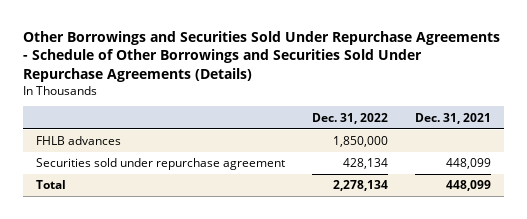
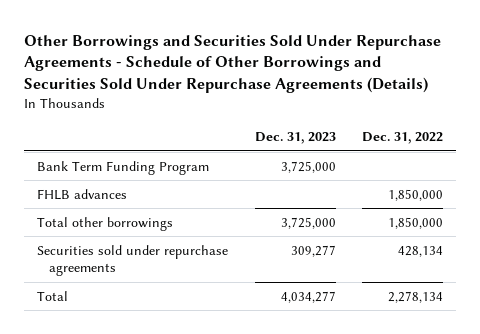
[414,112,491,124] Dec. 31, 2021 -> none
none -> [254,131,336,144] Dec. 31, 2023
none -> [37,160,210,175] Bank Term Funding Program
none -> [37,216,174,231] Total other borrowings
[36,158,286,171] Securities sold under repurchase agreement -> [37,244,229,277] Securities sold under repurchase agreements

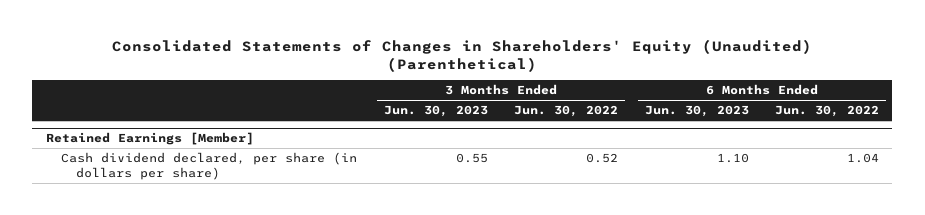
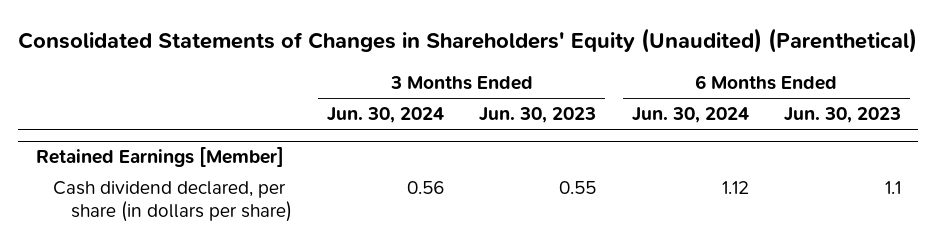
[514,105,619,118] Jun. 30, 2022 -> none
[774,105,879,118] Jun. 30, 2022 -> none
none -> [327,107,445,124] Jun. 30, 2024
none -> [631,107,749,124] Jun. 30, 2024
[716,153,749,164] 1.10 -> [884,181,901,195] 1.1

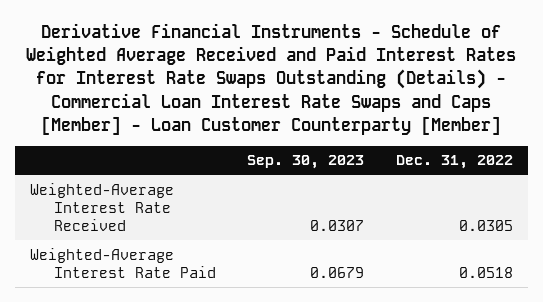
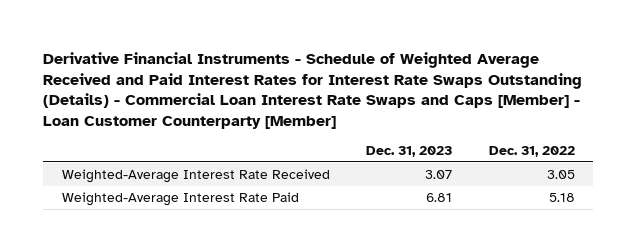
[247,155,365,170] Sep. 30, 2023 -> none
none -> [366,146,453,158] Dec. 31, 2023
[458,219,513,231] 0.0305 -> [546,169,575,179] 3.05
[458,266,513,278] 0.0518 -> [548,192,575,202] 5.18

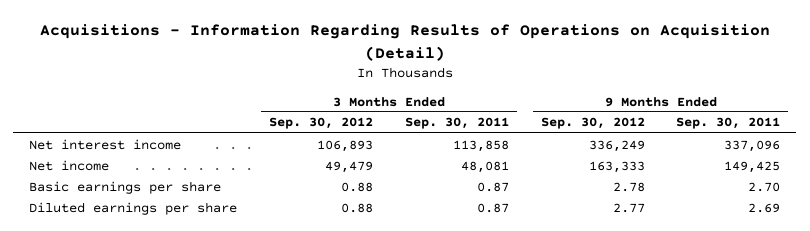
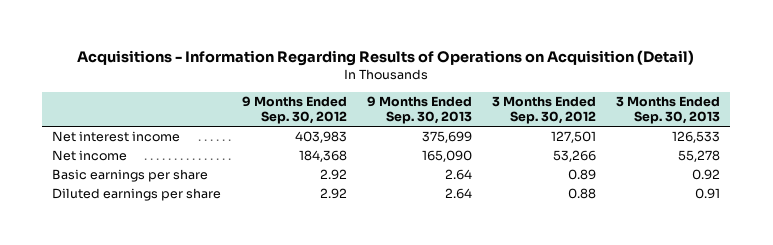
[404,117,509,130] Sep. 30, 2011 -> none
[676,117,781,130] Sep. 30, 2011 -> none
none -> [366,95,472,125] 9 Months Ended Sep. 30, 2013
none -> [616,95,721,125] 3 Months Ended Sep. 30, 2013
[317,139,374,152] 106,893 -> [551,131,597,144] 127,501
[588,139,645,152] 336,249 -> [294,131,347,144] 403,983
[325,160,374,173] 49,479 -> [553,150,597,163] 53,266
[588,160,645,173] 163,333 -> [298,150,347,163] 184,368
[341,181,374,192] 0.88 -> [568,169,597,181] 0.89
[612,181,645,192] 2.78 -> [319,169,347,181] 2.92
[612,202,645,213] 2.77 -> [319,188,347,200] 2.92

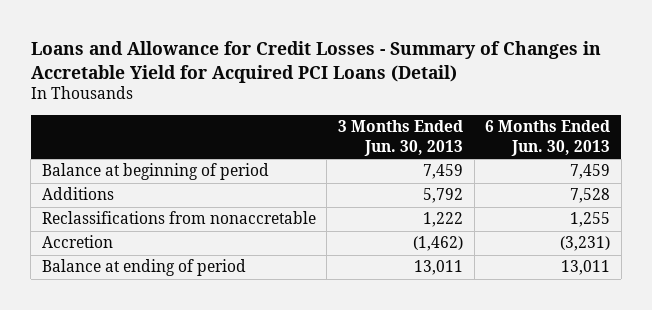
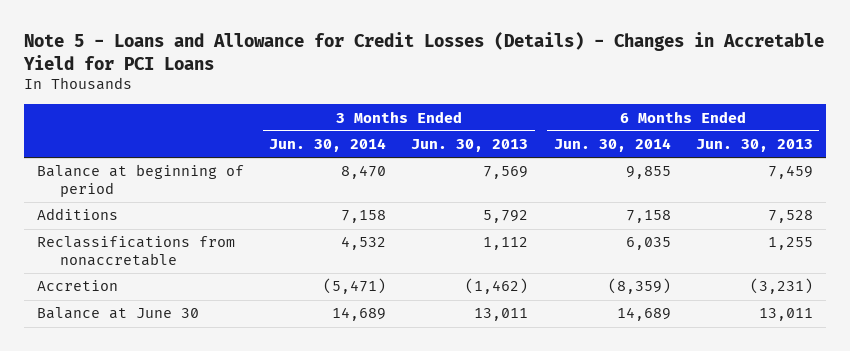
[30,40,601,83] Loans and Allowance for Credit Losses - Summary of Changes in Accretable Yield for Acquired PCI Loans (Detail) -> [22,31,824,70] Note 5 - Loans and Allowance for Credit Losses (Details) - Changes in Accretable Yield for PCI Loans
none -> [268,138,386,153] Jun. 30, 2014
none -> [553,138,671,153] Jun. 30, 2014
[423,164,464,180] 7,459 -> [483,166,529,180] 7,569
[423,212,464,228] 1,222 -> [483,237,529,251] 1,112
[41,259,246,277] Balance at ending of period -> [36,307,199,320] Balance at June 30

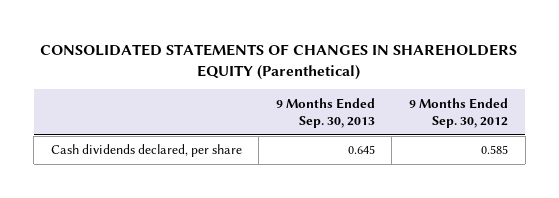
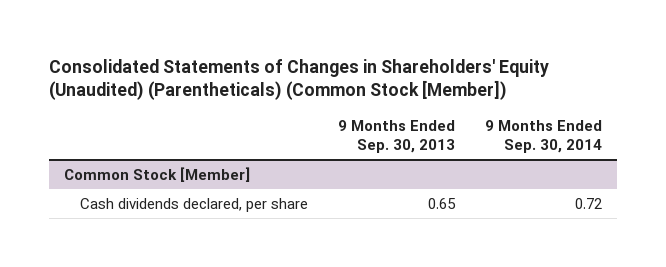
[40,43,518,80] CONSOLIDATED STATEMENTS OF CHANGES IN SHAREHOLDERS EQUITY (Parenthetical) -> [49,58,550,101] Consolidated Statements of Changes in Shareholders' Equity (Unaudited) (Parentheticals) (Common Stock [Member])
[408,97,508,129] 9 Months Ended Sep. 30, 2012 -> none
none -> [484,120,602,154] 9 Months Ended Sep. 30, 2014
none -> [64,166,251,182] Common Stock [Member]
[347,145,375,155] 0.645 -> [427,197,456,209] 0.65

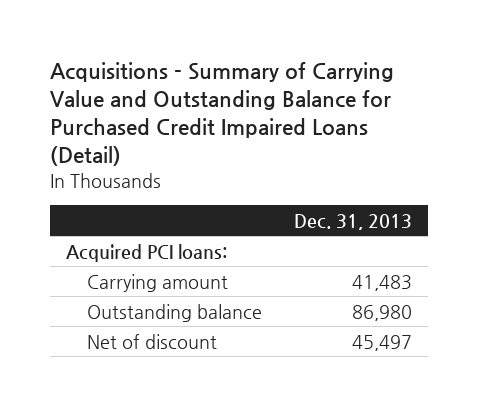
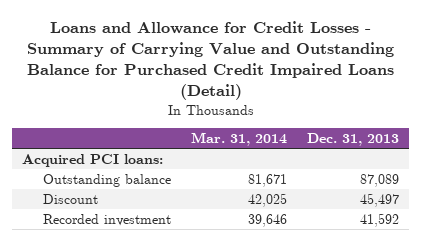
[49,61,394,167] Acquisitions - Summary of Carrying Value and Outstanding Balance for Purchased Credit Impaired Loans (Detail) -> [26,21,394,101] Loans and Allowance for Credit Losses - Summary of Carrying Value and Outstanding Balance for Purchased Credit Impaired Loans (Detail)
none -> [190,131,287,146] Mar. 31, 2014
[87,273,229,292] Carrying amount -> none
[352,304,413,321] 86,980 -> [359,173,399,187] 87,089
[87,333,218,349] Net of discount -> [42,193,98,204] Discount
none -> [42,213,171,226] Recorded investment

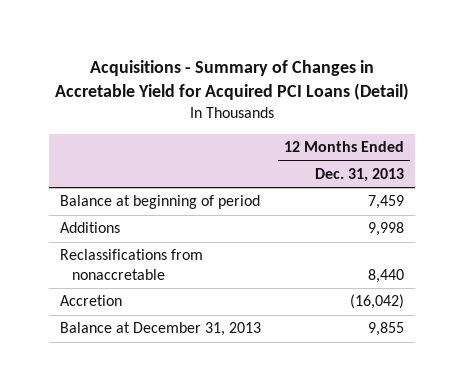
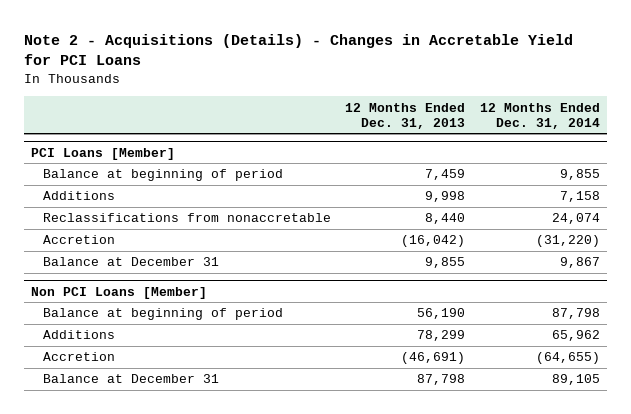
[55,60,410,101] Acquisitions - Summary of Changes in Accretable Yield for Acquired PCI Loans (Detail) -> [24,33,574,66] Note 2 - Acquisitions (Details) - Changes in Accretable Yield for PCI Loans
none -> [479,102,600,129] 12 Months Ended Dec. 31, 2014
none -> [31,147,176,160] PCI Loans [Member]
[60,322,262,337] Balance at December 31, 2013 -> [42,257,219,267] Balance at December 31
none -> [31,286,208,299] Non PCI Loans [Member]
none -> [42,308,283,321] Balance at beginning of period
none -> [42,330,115,340] Additions
none -> [42,352,115,362] Accretion
none -> [42,374,219,384] Balance at December 31

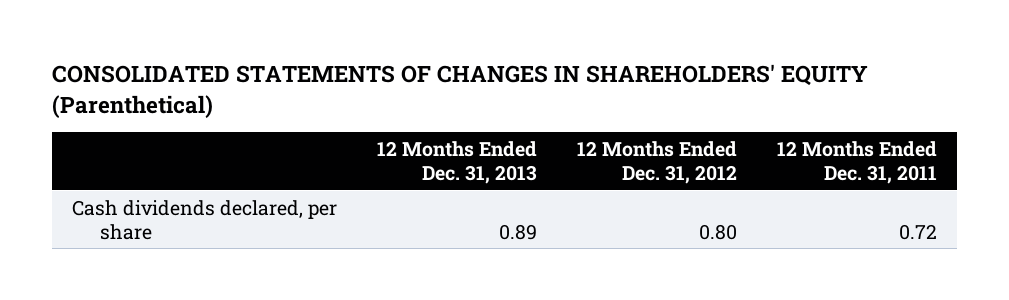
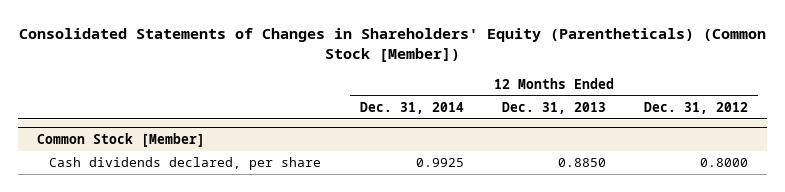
[52,64,869,118] CONSOLIDATED STATEMENTS OF CHANGES IN SHAREHOLDERS' EQUITY (Parenthetical) -> [18,27,766,63] Consolidated Statements of Changes in Shareholders' Equity (Parentheticals) (Common Stock [Member])
[777,140,938,184] 12 Months Ended Dec. 31, 2011 -> none
none -> [359,101,464,114] Dec. 31, 2014
none -> [37,133,206,148] Common Stock [Member]
[499,223,538,240] 0.89 -> [557,158,606,168] 0.8850
[699,223,738,240] 0.80 -> [699,158,748,168] 0.8000

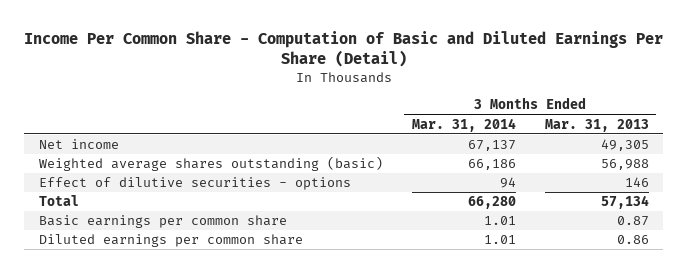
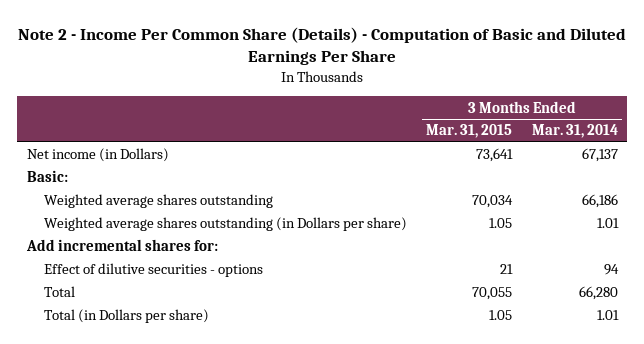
[23,31,663,68] Income Per Common Share - Computation of Basic and Diluted Earnings Per Share (Detail) -> [18,26,627,66] Note 2 - Income Per Common Share (Details) - Computation of Basic and Diluted Earnings Per Share
[544,118,649,132] Mar. 31, 2013 -> none
none -> [426,124,513,139] Mar. 31, 2015
[38,139,119,150] Net income -> [26,148,169,163] Net income (in Dollars)
none -> [26,170,68,183] Basic:
[38,156,383,172] Weighted average shares outstanding (basic) -> [44,194,274,209] Weighted average shares outstanding
none -> [44,217,408,232] Weighted average shares outstanding (in Dollars per share)
none -> [25,239,218,252] Add incremental shares for:
[38,215,287,229] Basic earnings per common share -> none
[38,234,303,248] Diluted earnings per common share -> [44,309,210,324] Total (in Dollars per share)

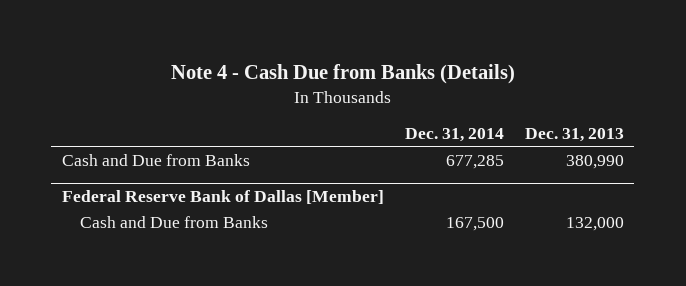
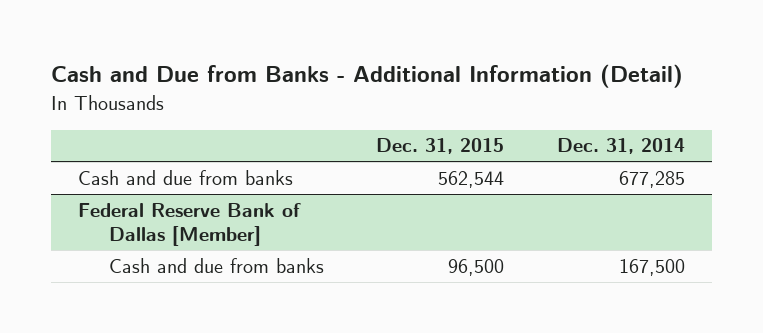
[170,63,515,84] Note 4 - Cash Due from Banks (Details) -> [51,64,684,89] Cash and Due from Banks - Additional Information (Detail)
[524,128,624,143] Dec. 31, 2013 -> none
none -> [376,138,505,155] Dec. 31, 2015
[61,153,250,166] Cash and Due from Banks -> [77,169,293,185] Cash and due from banks
[79,215,268,228] Cash and Due from Banks -> [108,257,324,273] Cash and due from banks

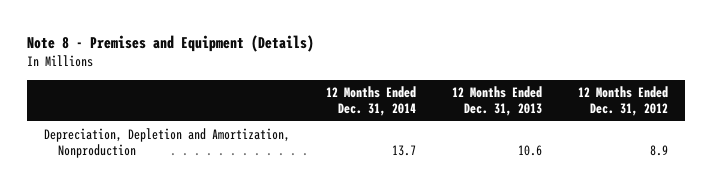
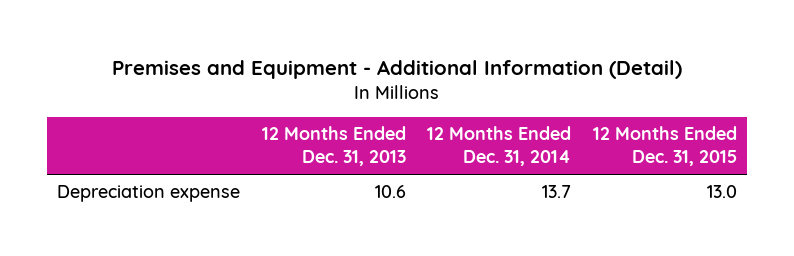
[26,34,314,52] Note 8 - Premises and Equipment (Details) -> [112,59,683,79] Premises and Equipment - Additional Information (Detail)
[577,86,668,116] 12 Months Ended Dec. 31, 2012 -> none
none -> [592,126,737,167] 12 Months Ended Dec. 31, 2015
[44,128,291,159] Depreciation, Depletion and Amortization, Nonproduction -> [57,185,241,203] Depreciation expense

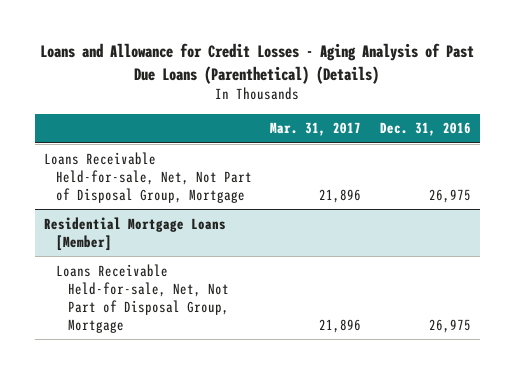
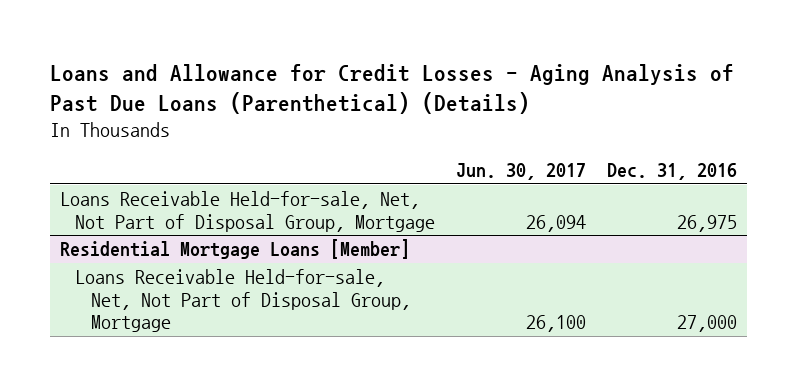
[270,122,362,137] Mar. 31, 2017 -> none
none -> [456,162,587,180] Jun. 30, 2017
[428,318,471,333] 26,975 -> [676,315,737,333] 27,000

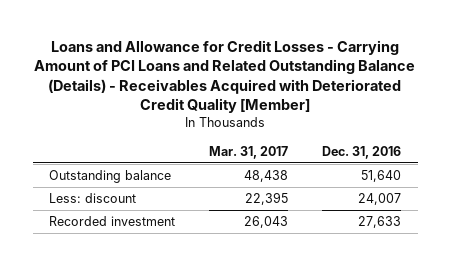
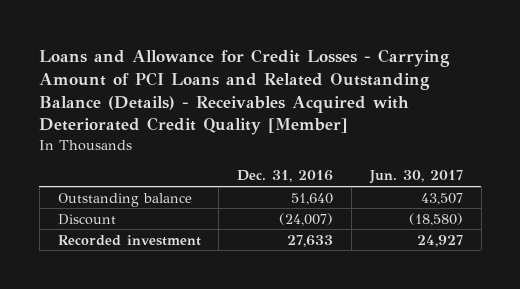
[209,145,289,159] Mar. 31, 2017 -> none
none -> [368,170,463,185] Jun. 30, 2017
[49,193,137,204] Less: discount -> [57,213,116,225] Discount
[357,193,401,206] 24,007 -> [279,212,334,226] (24,007)

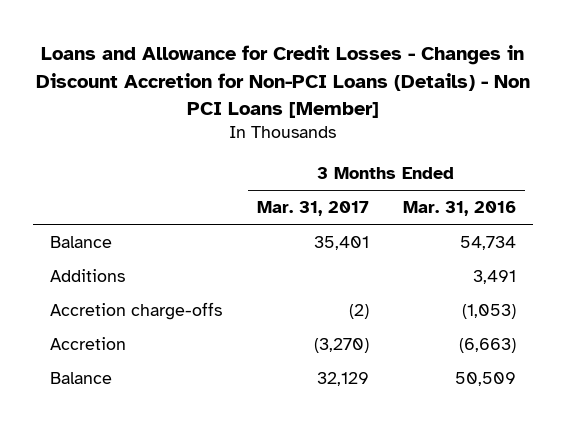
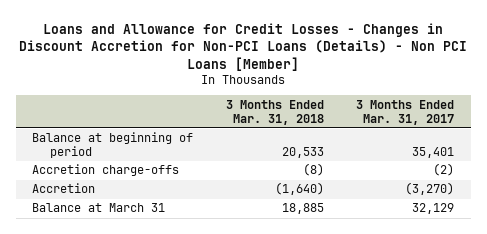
[403,201,517,217] Mar. 31, 2016 -> none
none -> [225,99,324,125] 3 Months Ended Mar. 31, 2018
[50,269,126,283] Additions -> none
[50,236,113,249] Balance -> [32,132,194,159] Balance at beginning of period
[50,372,113,385] Balance -> [32,203,166,213] Balance at March 31

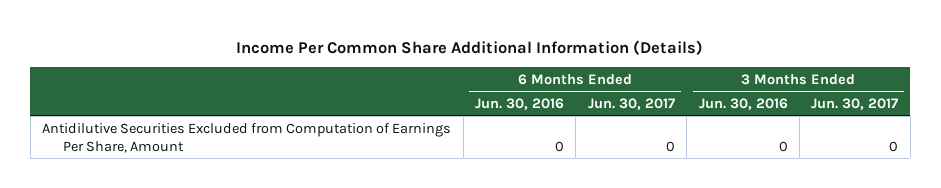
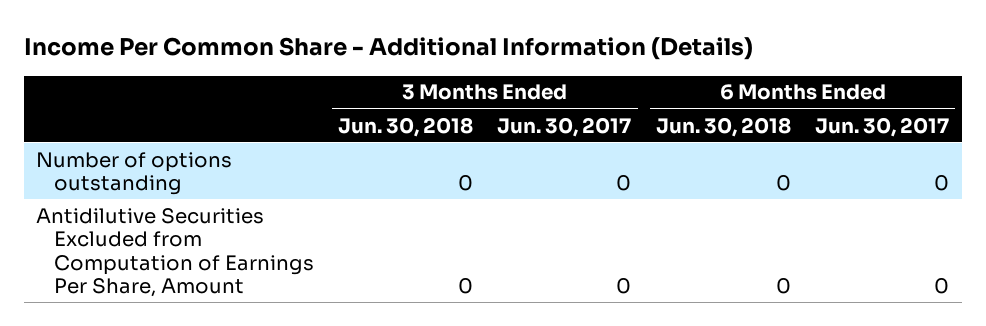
[236,39,704,55] Income Per Common Share Additional Information (Details) -> [24,37,754,61] Income Per Common Share - Additional Information (Details)
[475,97,565,110] Jun. 30, 2016 -> none
[698,97,788,110] Jun. 30, 2016 -> none
none -> [338,116,474,137] Jun. 30, 2018
none -> [655,116,791,137] Jun. 30, 2018
none -> [36,151,233,196] Number of options outstanding

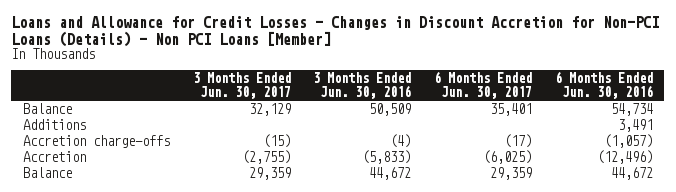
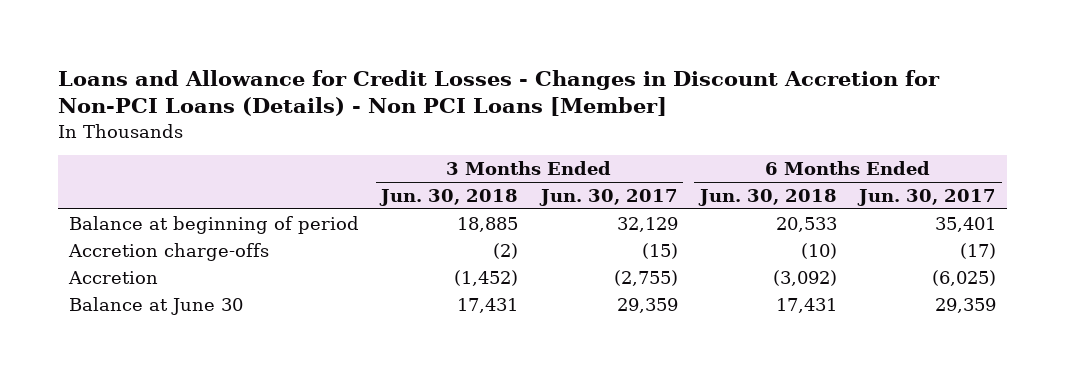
[313,72,412,100] 3 Months Ended Jun. 30, 2016 -> none
[555,71,654,100] 6 Months Ended Jun. 30, 2016 -> none
none -> [379,189,519,207] Jun. 30, 2018
none -> [697,189,837,207] Jun. 30, 2018
[22,119,86,131] Additions -> none
[22,103,72,115] Balance -> [69,215,360,234] Balance at beginning of period
[22,167,72,179] Balance -> [69,296,244,315] Balance at June 30

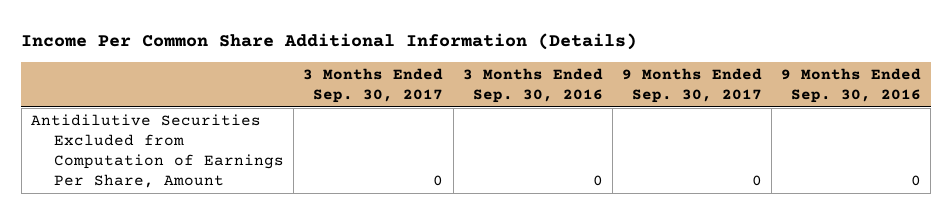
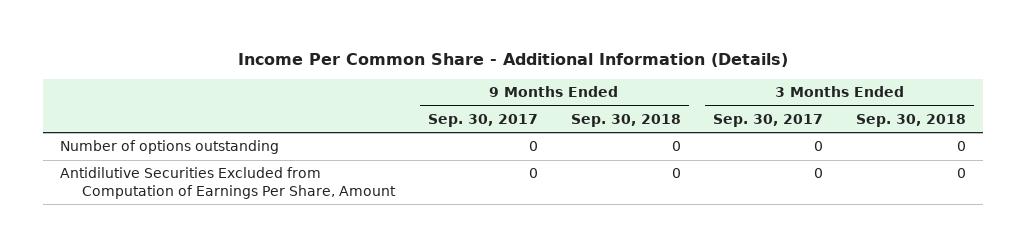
[21,33,638,51] Income Per Common Share Additional Information (Details) -> [237,52,788,67] Income Per Common Share - Additional Information (Details)
[462,67,603,103] 3 Months Ended Sep. 30, 2016 -> none
[781,67,922,103] 9 Months Ended Sep. 30, 2016 -> none
none -> [570,114,681,128] Sep. 30, 2018
none -> [856,114,967,128] Sep. 30, 2018
none -> [59,140,279,155] Number of options outstanding

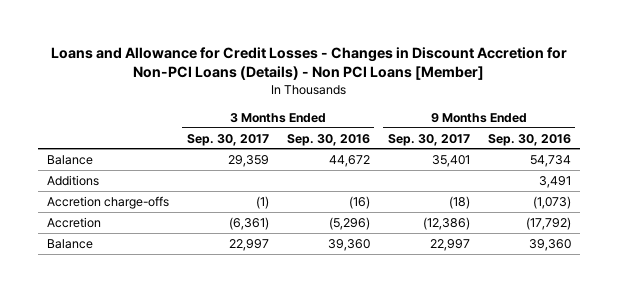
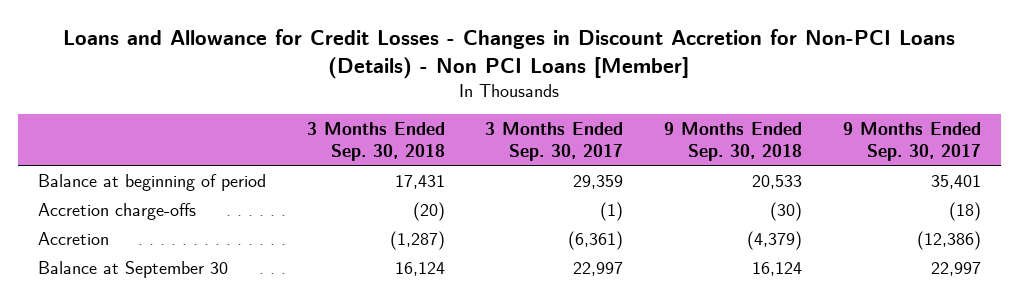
[286,133,370,146] Sep. 30, 2016 -> none
[487,133,571,146] Sep. 30, 2016 -> none
none -> [306,122,445,162] 3 Months Ended Sep. 30, 2018
none -> [663,122,802,162] 9 Months Ended Sep. 30, 2018
[47,174,100,186] Additions -> none
[47,154,94,165] Balance -> [38,173,267,191] Balance at beginning of period
[47,238,94,249] Balance -> [38,260,229,278] Balance at September 30

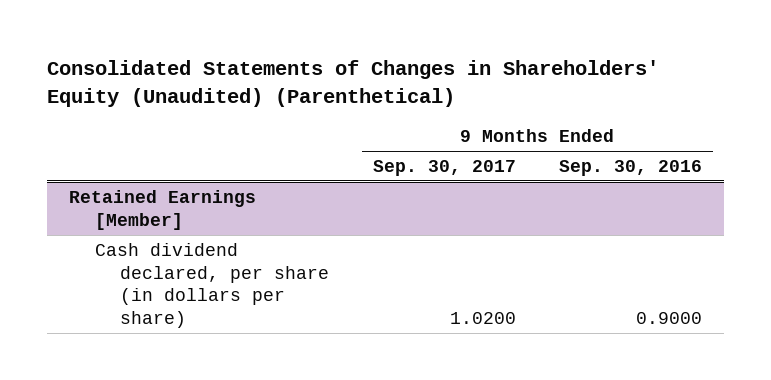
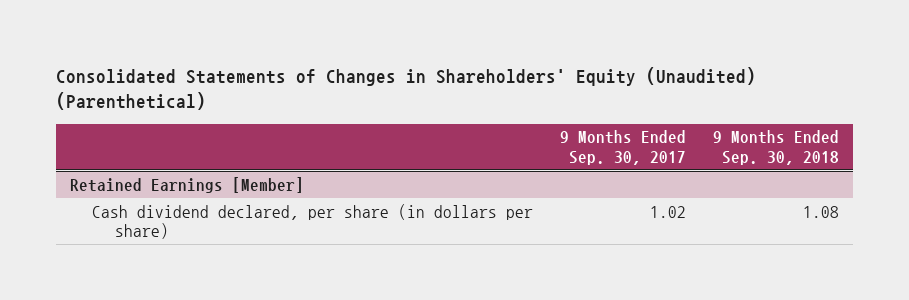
[559,159,703,176] Sep. 30, 2016 -> none
none -> [713,130,840,165] 9 Months Ended Sep. 30, 2018
[449,311,516,324] 1.0200 -> [650,205,687,218] 1.02

